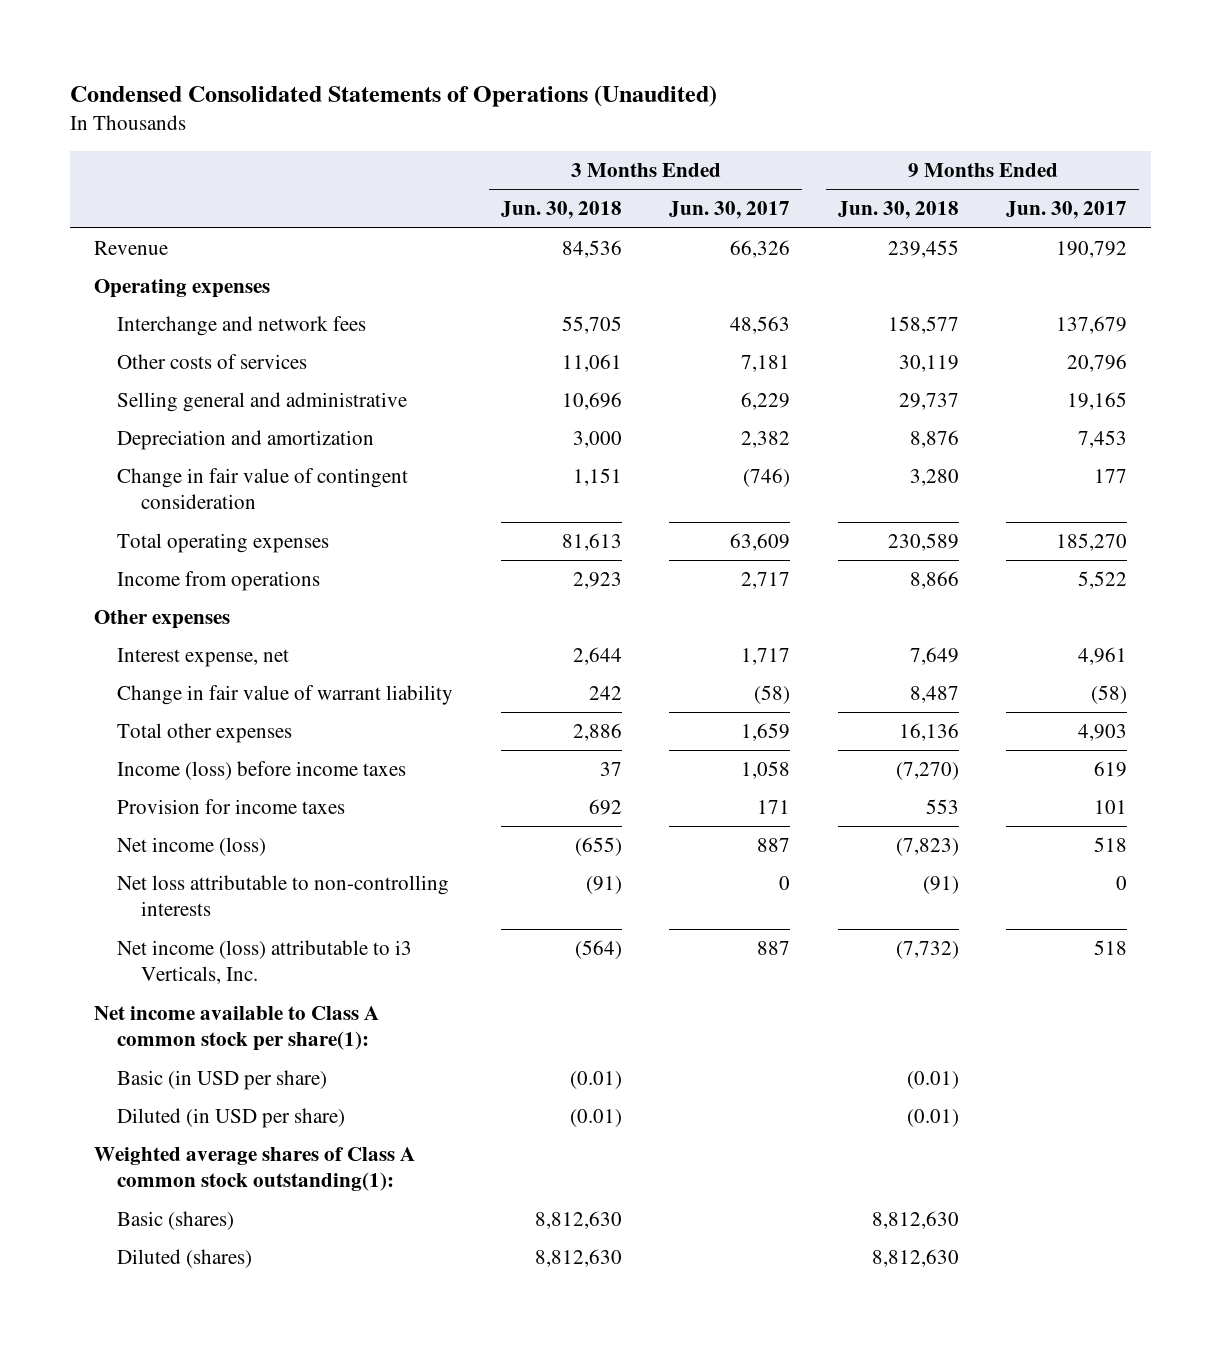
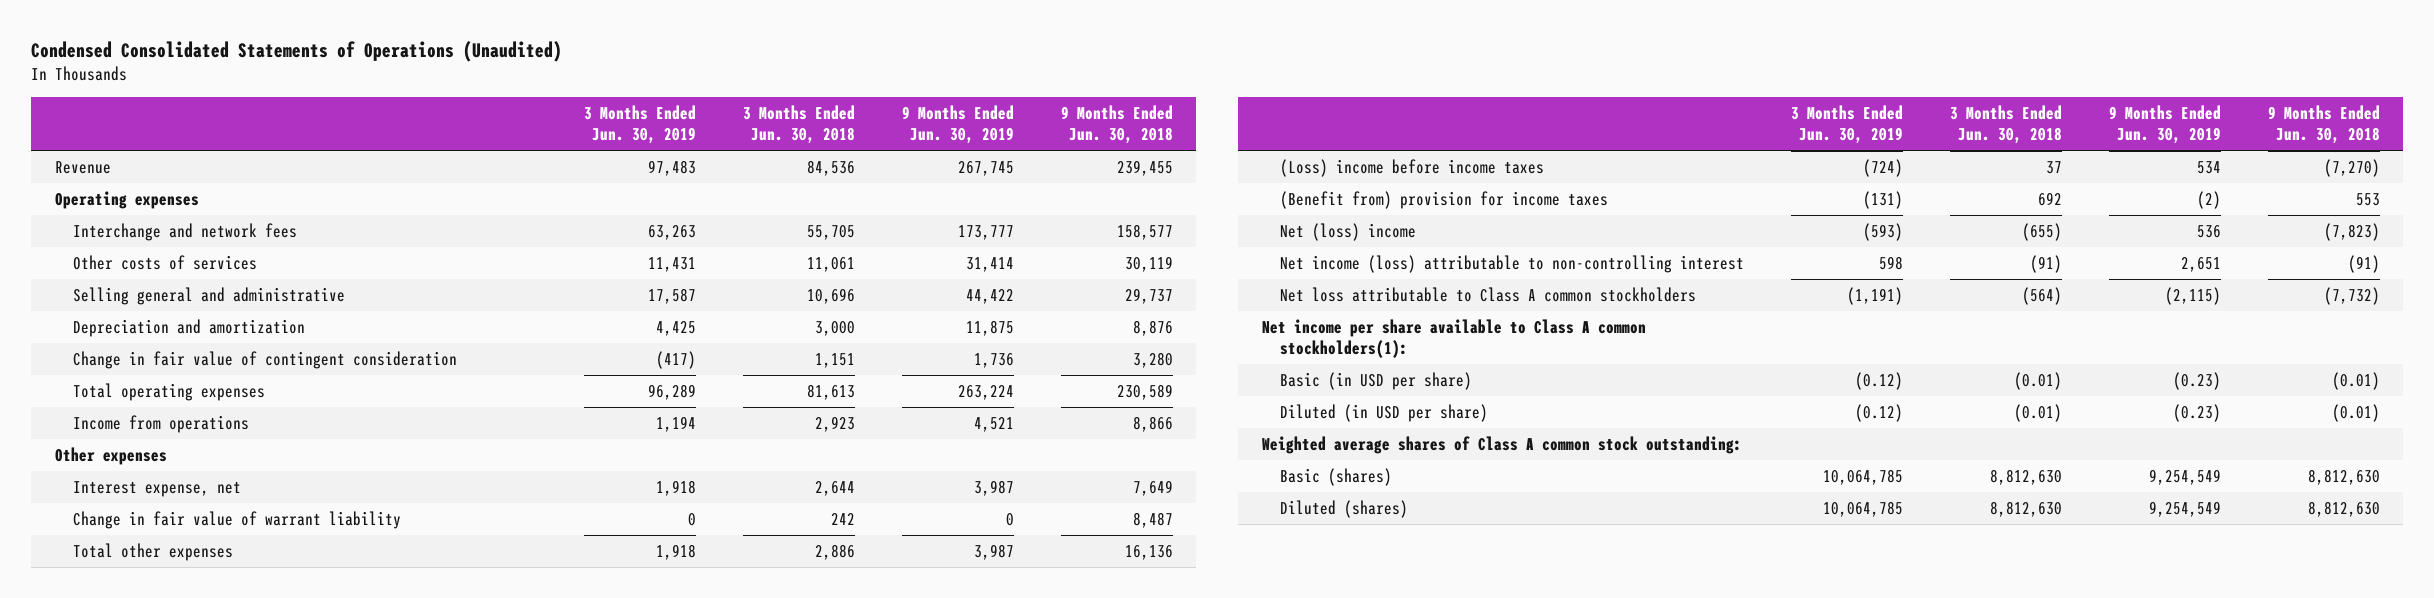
[669,201,791,220] Jun. 30, 2017 -> none
[1006,201,1128,220] Jun. 30, 2017 -> none
none -> [583,104,696,145] 3 Months Ended Jun. 30, 2019
none -> [901,104,1014,145] 9 Months Ended Jun. 30, 2019
[117,760,407,780] Income (loss) before income taxes -> [1279,158,1544,177] (Loss) income before income taxes
[117,798,346,814] Provision for income taxes -> [1279,190,1608,209] (Benefit from) provision for income taxes
[117,836,267,856] Net income (loss) -> [1279,222,1416,241] Net (loss) income
[117,874,450,917] Net loss attributable to non-controlling interests -> [1279,254,1744,273] Net income (loss) attributable to non-controlling interest
[117,939,413,985] Net income (loss) attributable to i3 Verticals, Inc. -> [1279,286,1696,302] Net loss attributable to Class A common stockholders
[93,1005,379,1052] Net income available to Class A common stock per share(1): -> [1261,318,1646,359] Net income per share available to Class A common stockholders(1):
[93,1146,415,1192] Weighted average shares of Class A common stock outstanding(1): -> [1261,435,1742,454] Weighted average shares of Class A common stock outstanding:

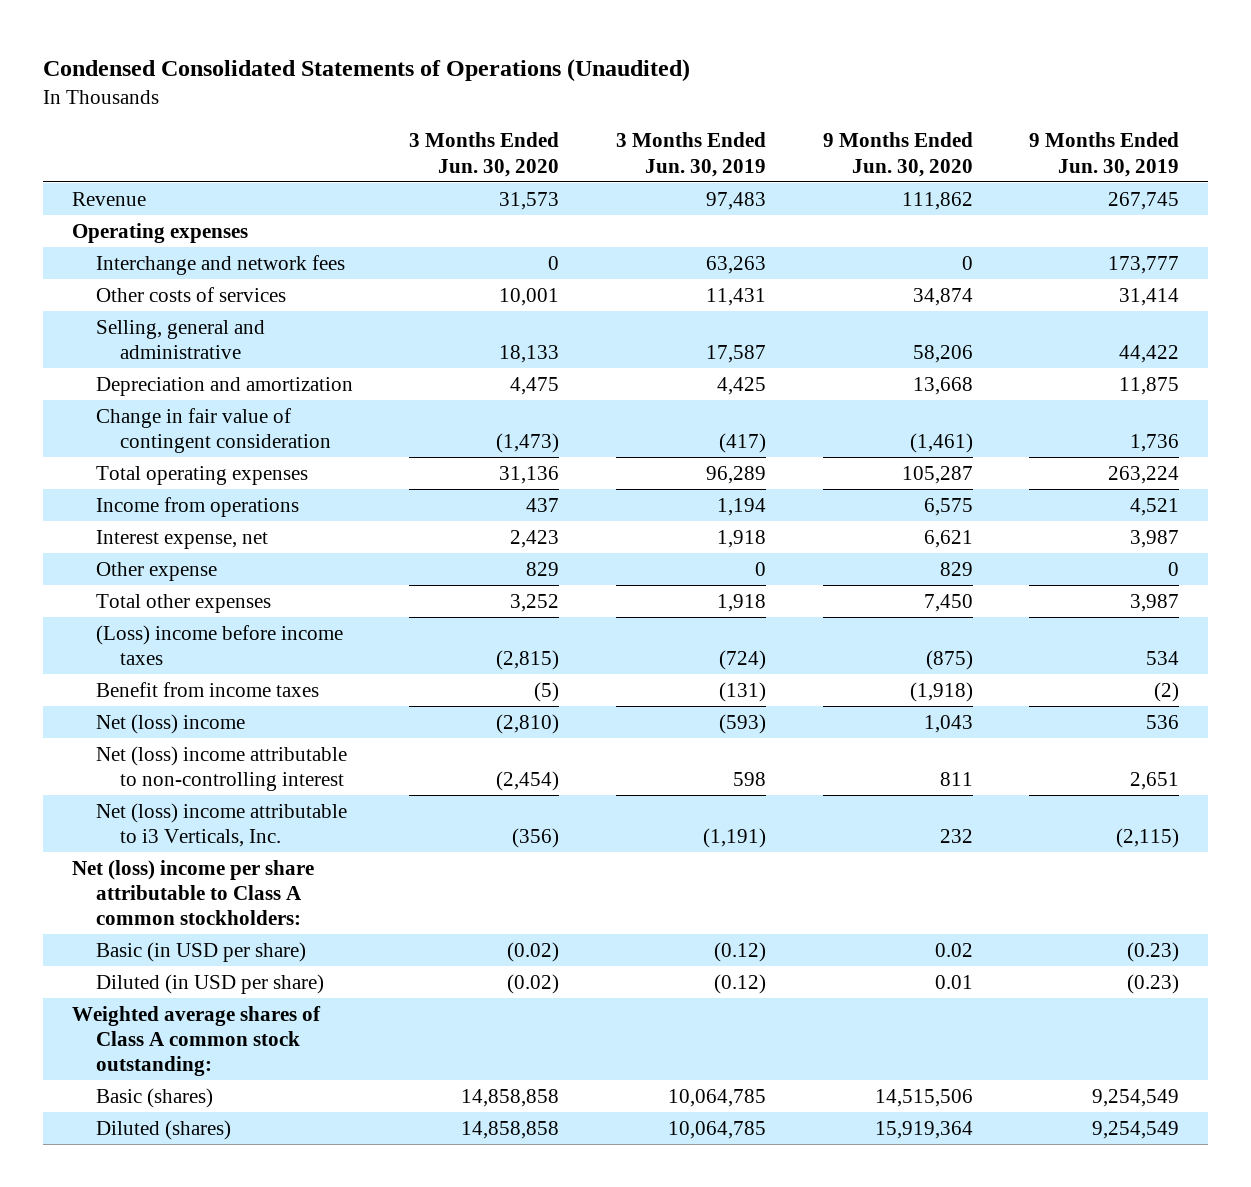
[742,104,855,145] 3 Months Ended Jun. 30, 2018 -> none
[1060,104,1173,145] 9 Months Ended Jun. 30, 2018 -> none
none -> [409,132,560,177] 3 Months Ended Jun. 30, 2020
none -> [822,132,973,177] 9 Months Ended Jun. 30, 2020
[72,286,345,305] Selling general and administrative -> [95,319,265,359] Selling, general and administrative
[54,446,167,465] Other expenses -> none
[72,510,401,529] Change in fair value of warrant liability -> none
none -> [95,561,217,581] Other expense
[1279,190,1608,209] (Benefit from) provision for income taxes -> [95,681,319,697] Benefit from income taxes
[1279,254,1744,273] Net income (loss) attributable to non-controlling interest -> [95,745,347,791] Net (loss) income attributable to non-controlling interest
[1279,286,1696,302] Net loss attributable to Class A common stockholders -> [95,802,347,847] Net (loss) income attributable to i3 Verticals, Inc.
[1261,318,1646,359] Net income per share available to Class A common stockholders(1): -> [71,859,314,926] Net (loss) income per share attributable to Class A common stockholders:

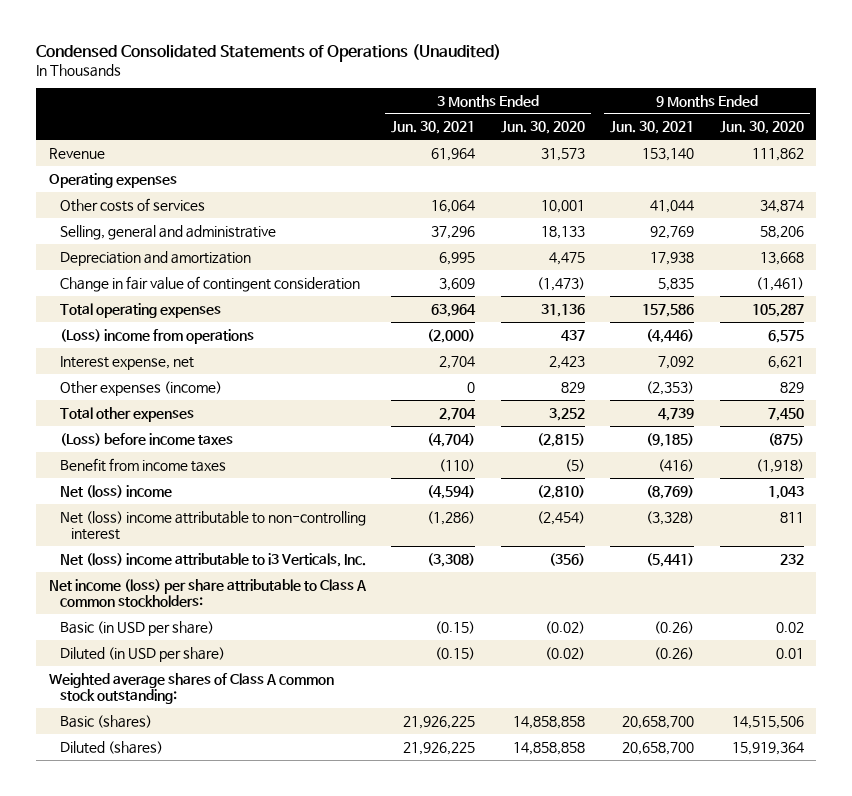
[616,132,767,177] 3 Months Ended Jun. 30, 2019 -> none
[1029,132,1180,177] 9 Months Ended Jun. 30, 2019 -> none
none -> [391,121,476,135] Jun. 30, 2021
none -> [610,121,695,135] Jun. 30, 2021
[95,254,345,275] Interchange and network fees -> none
[95,496,299,517] Income from operations -> [59,328,254,344] (Loss) income from operations
[95,561,217,581] Other expense -> [59,380,222,396] Other expenses (income)
[95,624,343,665] (Loss) income before income taxes -> [59,432,233,446] (Loss) before income taxes
[71,859,314,926] Net (loss) income per share attributable to Class A common stockholders: -> [48,578,367,608] Net income (loss) per share attributable to Class A common stockholders:

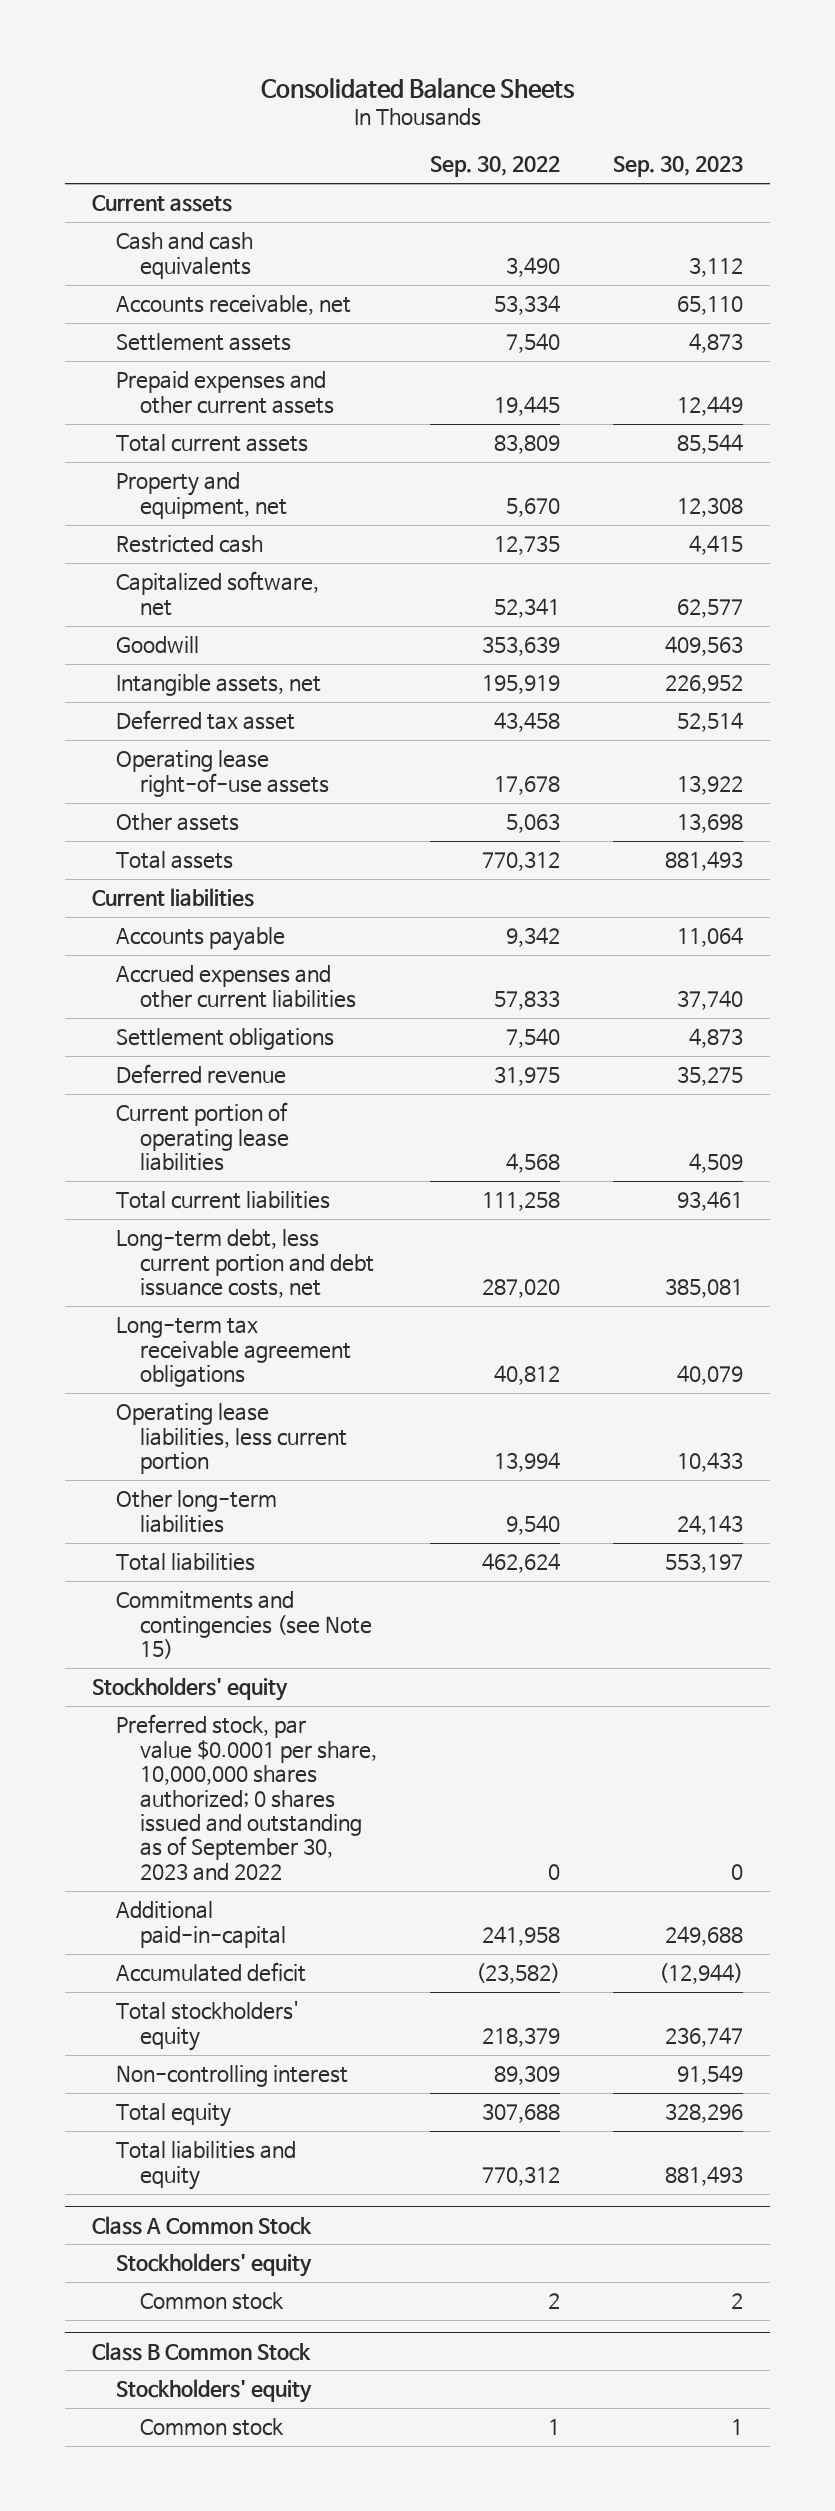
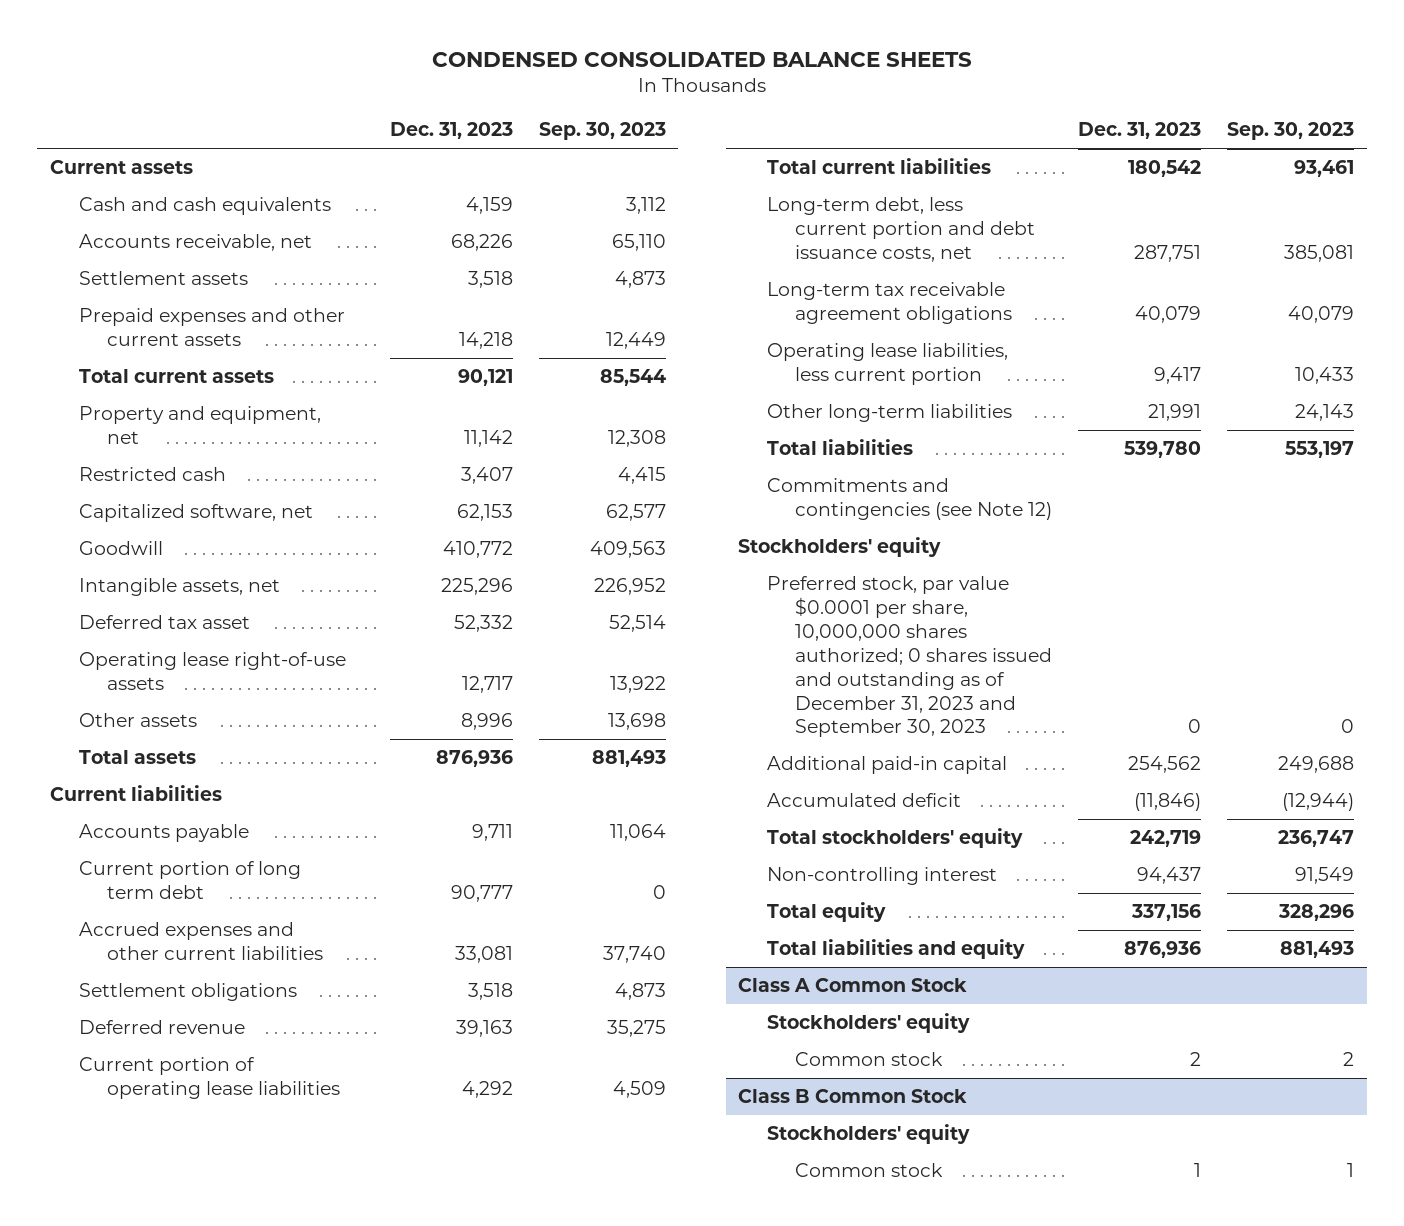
[261,77,576,99] Consolidated Balance Sheets -> [432,51,973,67] CONDENSED CONSOLIDATED BALANCE SHEETS
[430,156,561,178] Sep. 30, 2022 -> none
none -> [389,122,513,140] Dec. 31, 2023
none -> [78,861,301,900] Current portion of long term debt
[115,1591,373,1660] Commitments and contingencies (see Note 15) -> [766,478,1053,521] Commitments and contingencies (see Note 12)
[115,1714,378,1881] Preferred stock, par value $0.0001 per share, 10,000,000 shares authorized; 0 shares issued and outstanding as of September 30, 2023 and 2022 -> [766,576,1053,738] Preferred stock, par value $0.0001 per share, 10,000,000 shares authorized; 0 shares issued and outstanding as of December 31, 2023 and September 30, 2023
[115,1901,287,1948] Additional paid-in-capital -> [766,756,1007,775] Additional paid-in capital

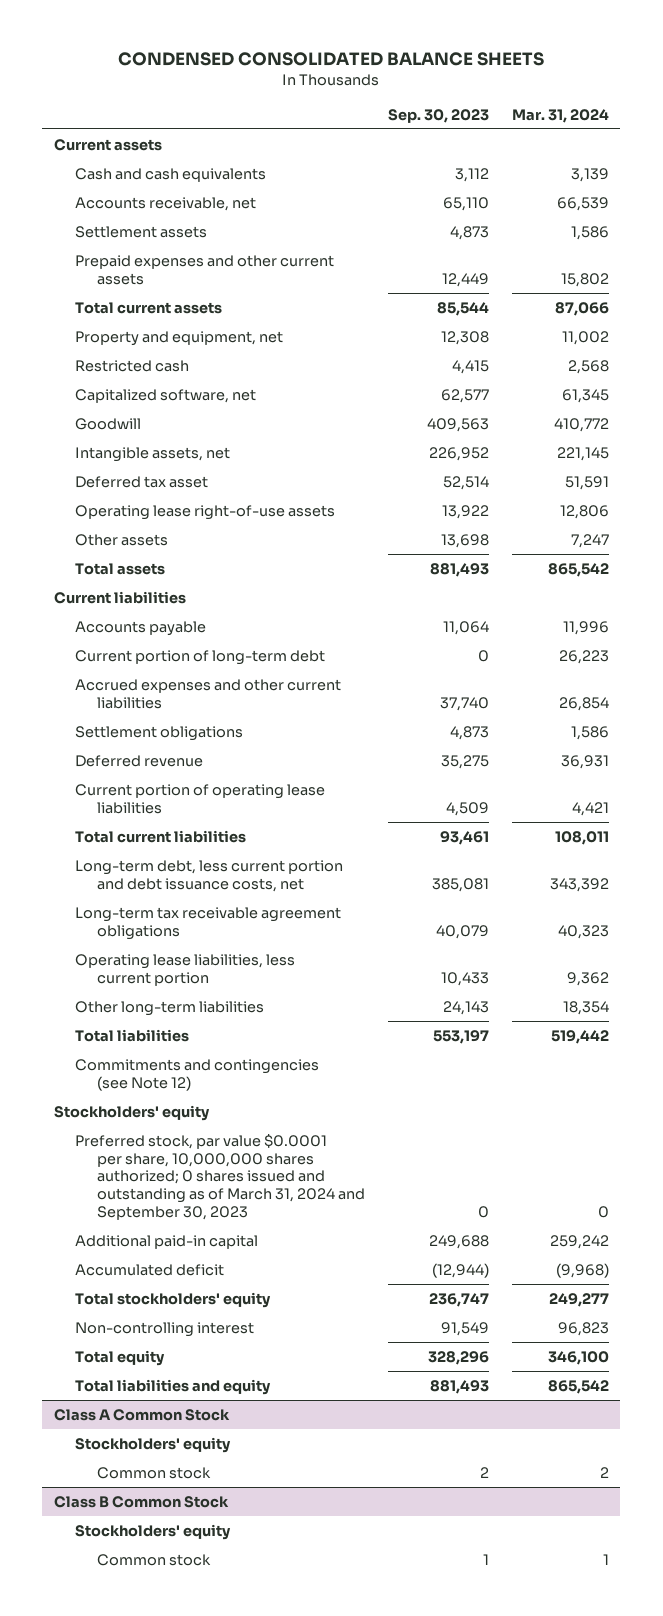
[389,122,513,140] Dec. 31, 2023 -> none
none -> [511,108,609,123] Mar. 31, 2024
[78,861,301,900] Current portion of long term debt -> [75,649,326,665] Current portion of long-term debt
[766,576,1053,738] Preferred stock, par value $0.0001 per share, 10,000,000 shares authorized; 0 shares issued and outstanding as of December 31, 2023 and September 30, 2023 -> [75,1133,365,1220] Preferred stock, par value $0.0001 per share, 10,000,000 shares authorized; 0 shares issued and outstanding as of March 31, 2024 and September 30, 2023

